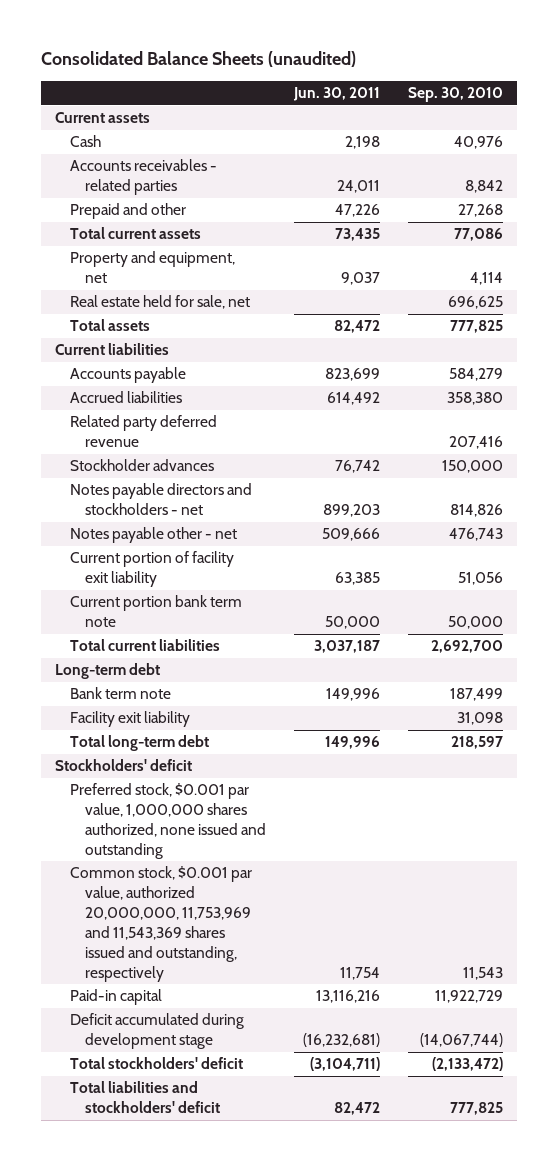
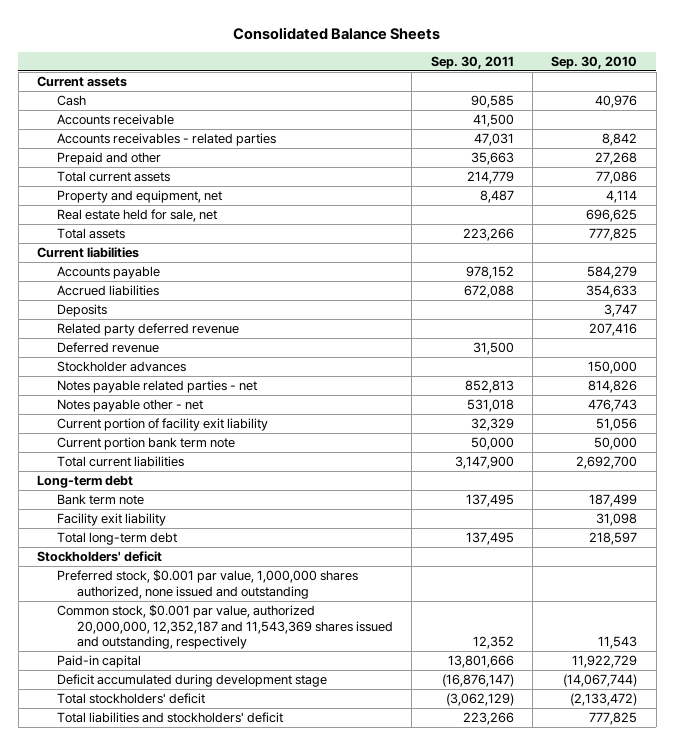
[40,50,356,67] Consolidated Balance Sheets (unaudited) -> [233,26,441,40] Consolidated Balance Sheets
[292,87,380,102] Jun. 30, 2011 -> none
none -> [430,55,514,69] Sep. 30, 2011
none -> [57,114,175,126] Accounts receivable
[446,392,503,406] 358,380 -> [586,285,638,299] 354,633
none -> [57,304,108,318] Deposits
none -> [57,342,160,354] Deferred revenue
[69,483,252,516] Notes payable directors and stockholders - net -> [57,380,258,394] Notes payable related parties - net
[69,866,252,982] Common stock, $0.001 par value, authorized 20,000,000, 11,753,969 and 11,543,369 shares issued and outstanding, respectively -> [57,604,394,650] Common stock, $0.001 par value, authorized 20,000,000, 12,352,187 and 11,543,369 shares issued and outstanding, respectively

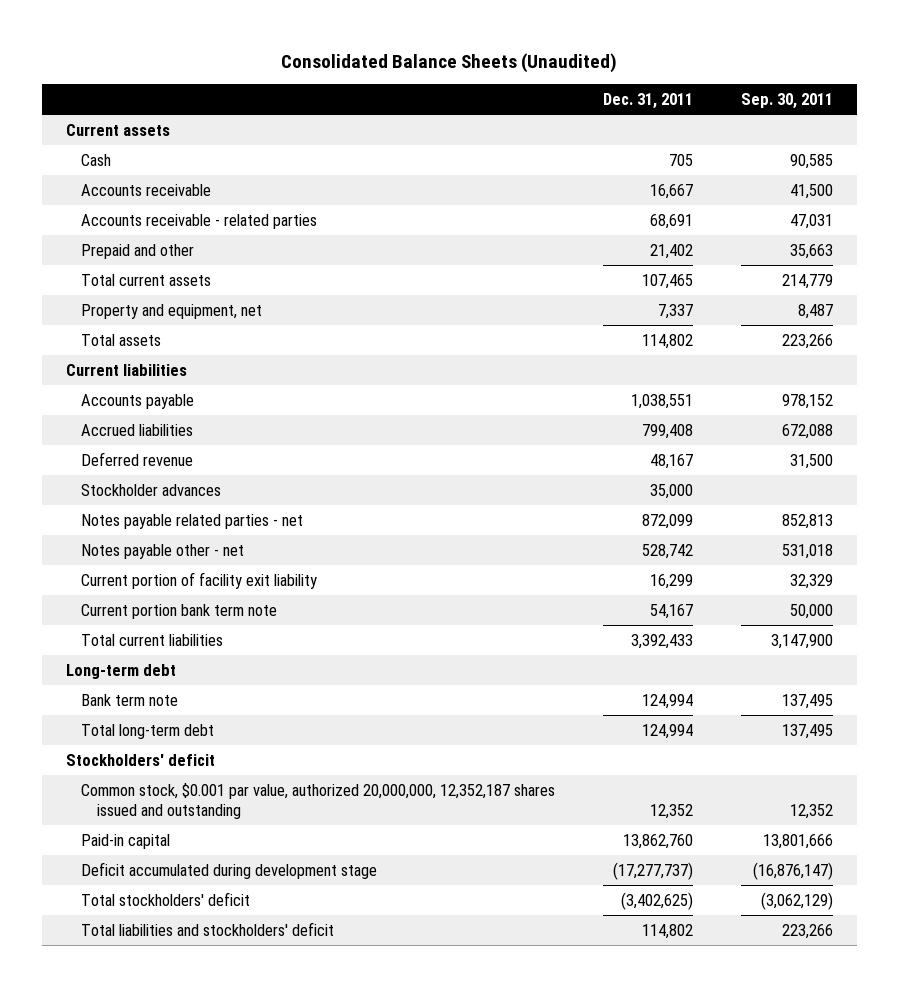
[233,26,441,40] Consolidated Balance Sheets -> [281,52,618,73] Consolidated Balance Sheets (Unaudited)
[551,55,638,69] Sep. 30, 2010 -> none
none -> [603,93,694,110] Dec. 31, 2011
[57,133,277,147] Accounts receivables - related parties -> [81,213,318,229] Accounts receivable - related parties
[57,209,218,223] Real estate held for sale, net -> none
[57,304,108,318] Deposits -> none
[57,323,240,337] Related party deferred revenue -> none
[57,513,167,527] Facility exit liability -> none
[57,569,359,599] Preferred stock, $0.001 par value, 1,000,000 shares authorized, none issued and outstanding -> none
[57,604,394,650] Common stock, $0.001 par value, authorized 20,000,000, 12,352,187 and 11,543,369 shares issued and outstanding, respectively -> [81,782,556,819] Common stock, $0.001 par value, authorized 20,000,000, 12,352,187 shares issued and outstanding

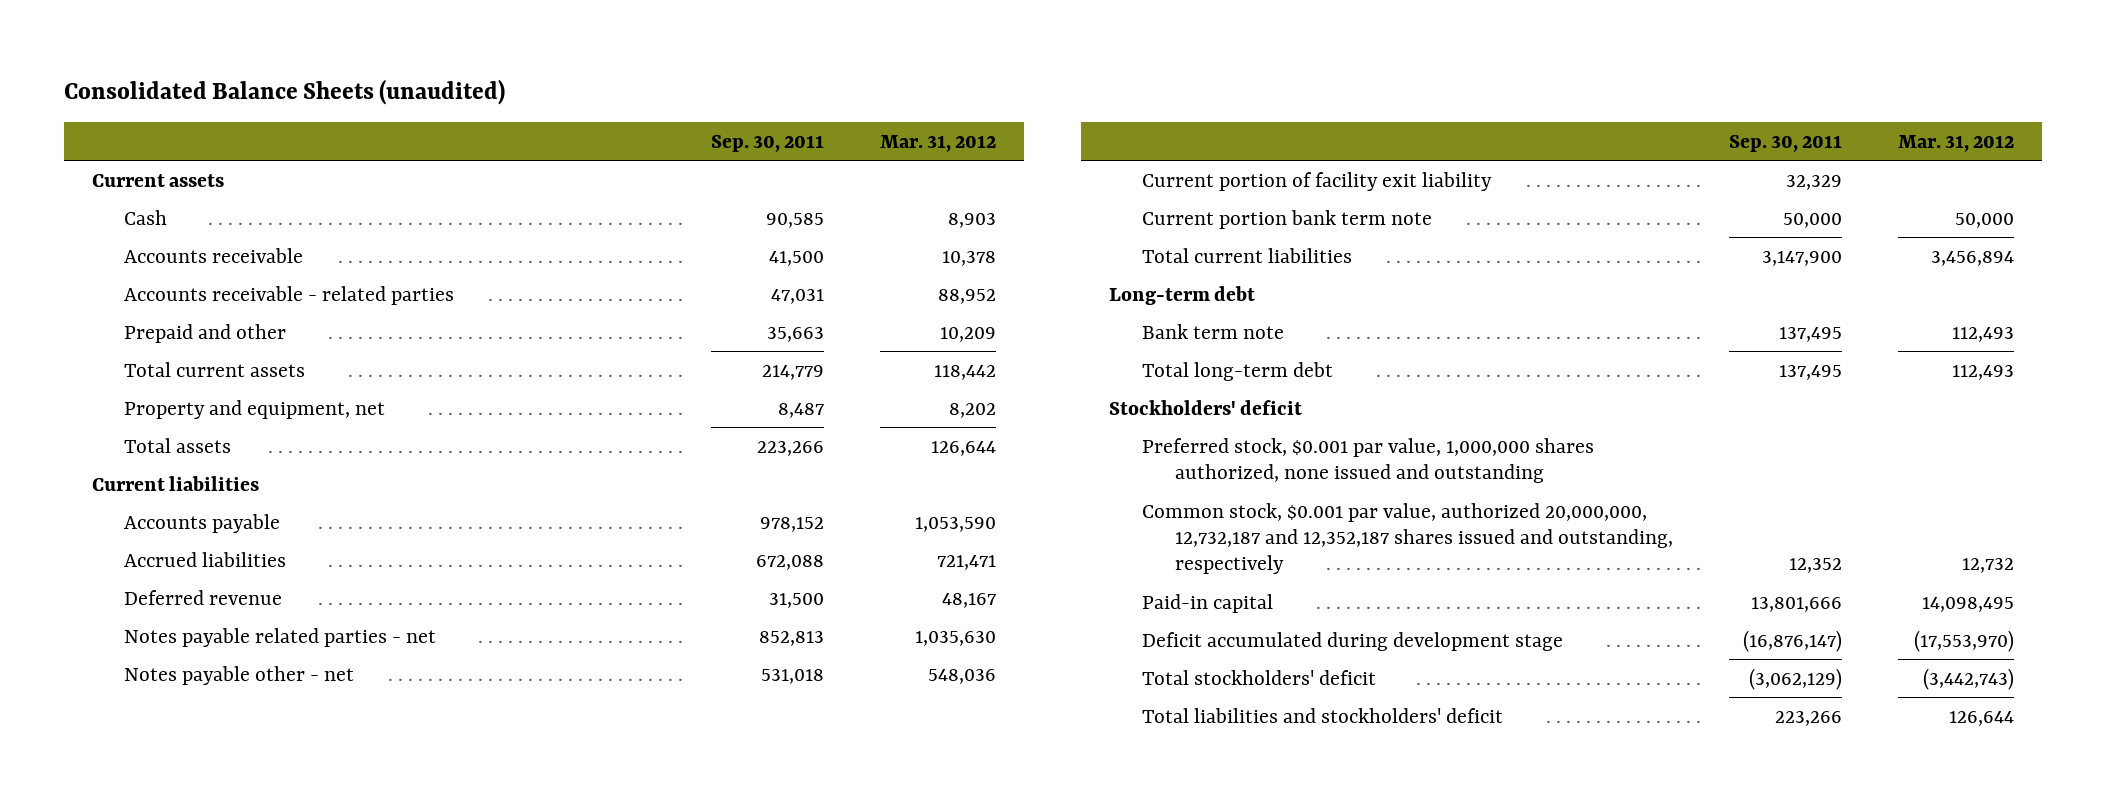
[281,52,618,73] Consolidated Balance Sheets (Unaudited) -> [63,79,505,106] Consolidated Balance Sheets (unaudited)
[603,93,694,110] Dec. 31, 2011 -> none
none -> [880,134,997,152] Mar. 31, 2012
[81,483,222,496] Stockholder advances -> none
none -> [1142,437,1595,484] Preferred stock, $0.001 par value, 1,000,000 shares authorized, none issued and outstanding
[81,782,556,819] Common stock, $0.001 par value, authorized 20,000,000, 12,352,187 shares issued and outstanding -> [1142,502,1673,575] Common stock, $0.001 par value, authorized 20,000,000, 12,732,187 and 12,352,187 shares issued and outstanding, respectively

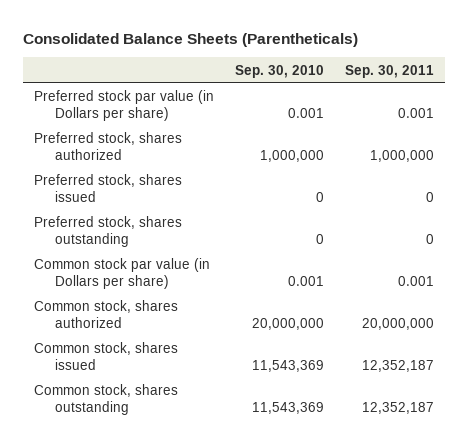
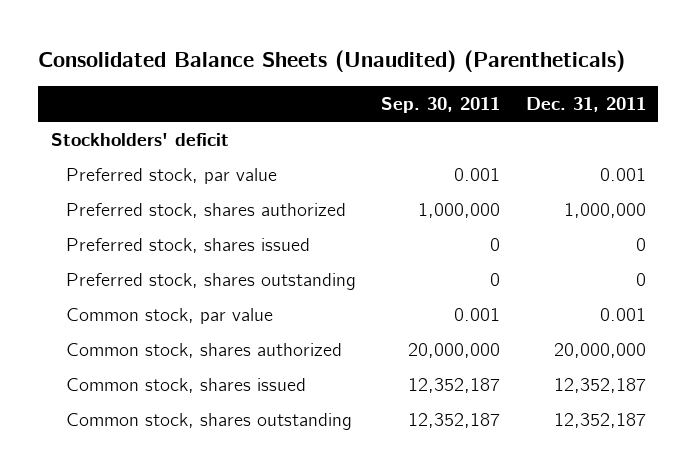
[23,33,359,48] Consolidated Balance Sheets (Parentheticals) -> [37,50,625,73] Consolidated Balance Sheets (Unaudited) (Parentheticals)
[234,64,324,78] Sep. 30, 2010 -> none
none -> [525,96,646,112] Dec. 31, 2011
none -> [50,133,229,147] Stockholders' deficit
[33,90,214,122] Preferred stock par value (in Dollars per share) -> [65,168,277,185] Preferred stock, par value
[33,258,210,290] Common stock par value (in Dollars per share) -> [65,308,273,325] Common stock, par value

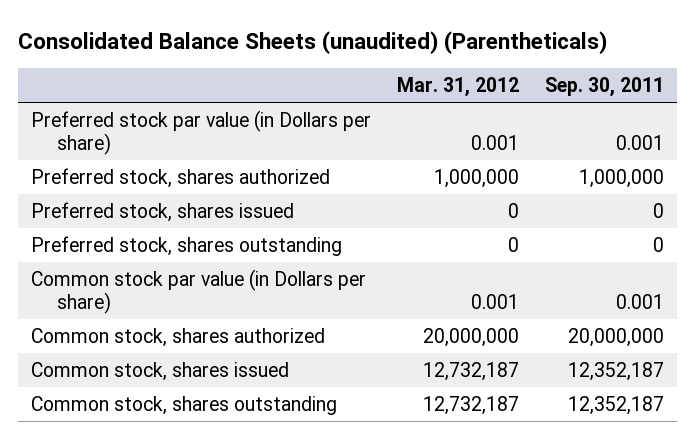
[37,50,625,73] Consolidated Balance Sheets (Unaudited) (Parentheticals) -> [18,30,608,54] Consolidated Balance Sheets (unaudited) (Parentheticals)
[525,96,646,112] Dec. 31, 2011 -> none
none -> [396,77,519,98] Mar. 31, 2012
[50,133,229,147] Stockholders' deficit -> none
[65,168,277,185] Preferred stock, par value -> [31,109,372,156] Preferred stock par value (in Dollars per share)
[65,308,273,325] Common stock, par value -> [31,268,367,315] Common stock par value (in Dollars per share)

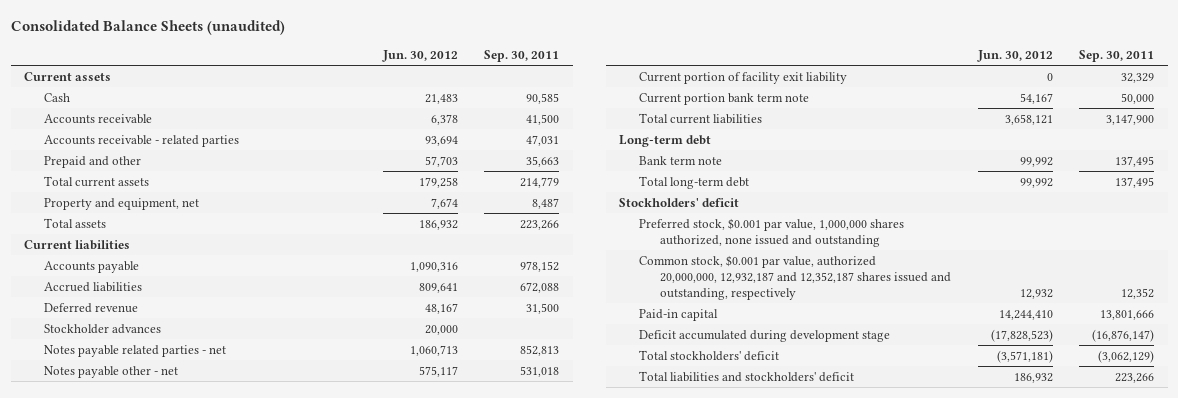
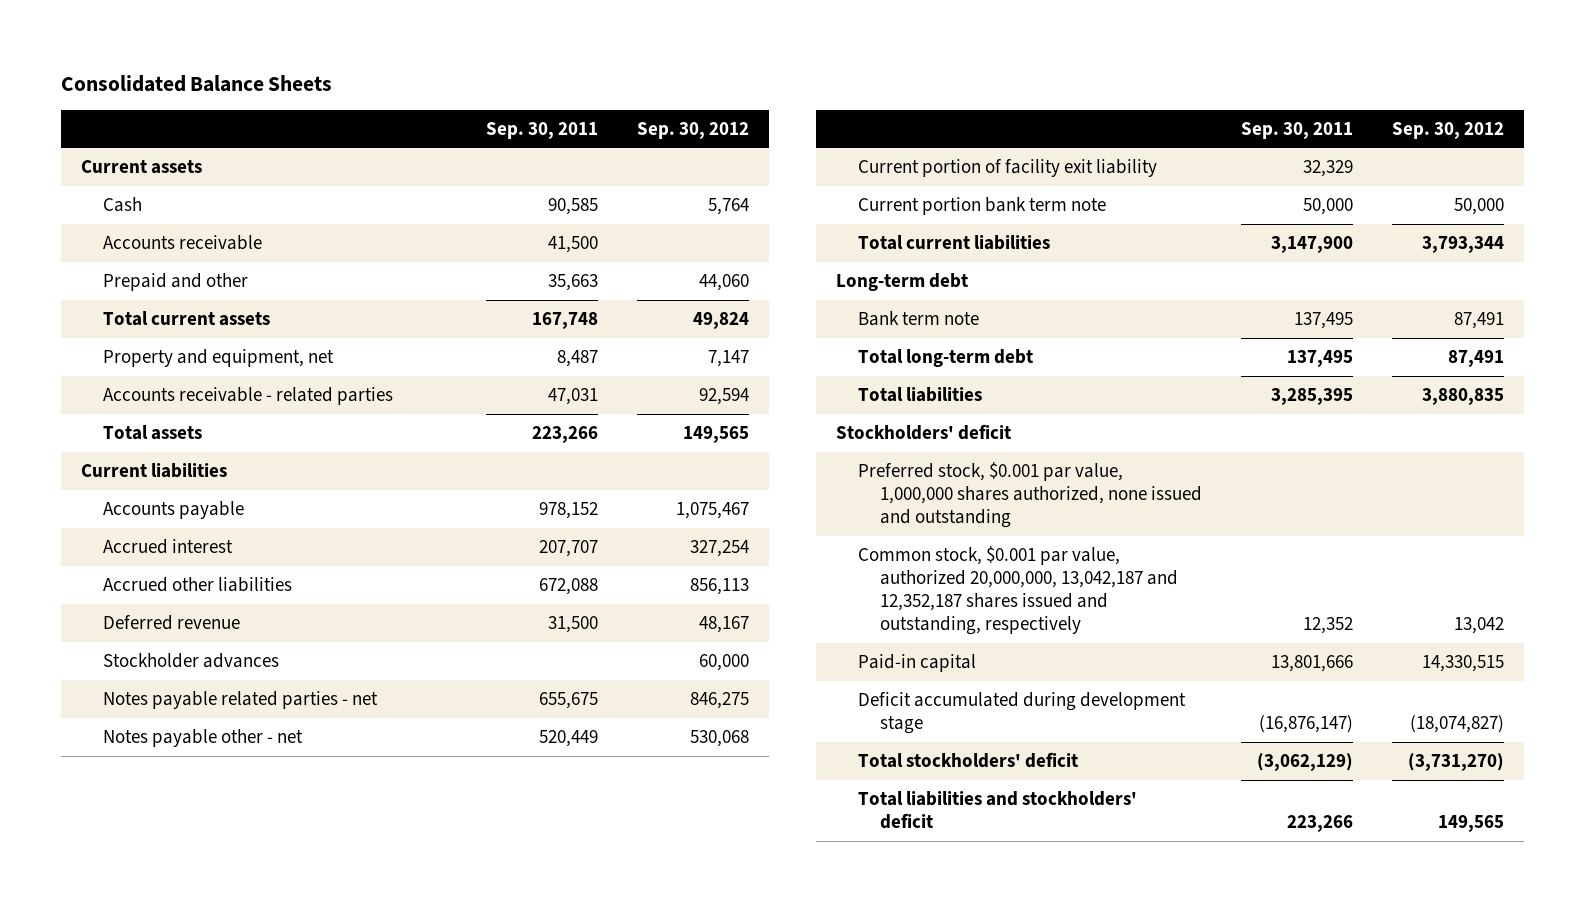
[10,20,285,36] Consolidated Balance Sheets (unaudited) -> [61,74,333,92] Consolidated Balance Sheets
[381,50,458,63] Jun. 30, 2012 -> none
none -> [637,121,750,139] Sep. 30, 2012
[520,176,560,188] 214,779 -> [531,312,598,330] 167,748
[44,134,240,147] Accounts receivable - related parties -> [102,387,393,406] Accounts receivable - related parties
none -> [102,539,233,555] Accrued interest
[44,281,143,292] Accrued liabilities -> [102,577,292,593] Accrued other liabilities
[520,344,560,356] 852,813 -> [538,692,598,710] 655,675
[520,365,560,377] 531,018 -> [538,730,598,748] 520,449
none -> [857,387,982,403] Total liabilities
[639,254,951,300] Common stock, $0.001 par value, authorized 20,000,000, 12,932,187 and 12,352,187 shares issued and outstanding, respectively -> [857,546,1178,636] Common stock, $0.001 par value, authorized 20,000,000, 13,042,187 and 12,352,187 shares issued and outstanding, respectively

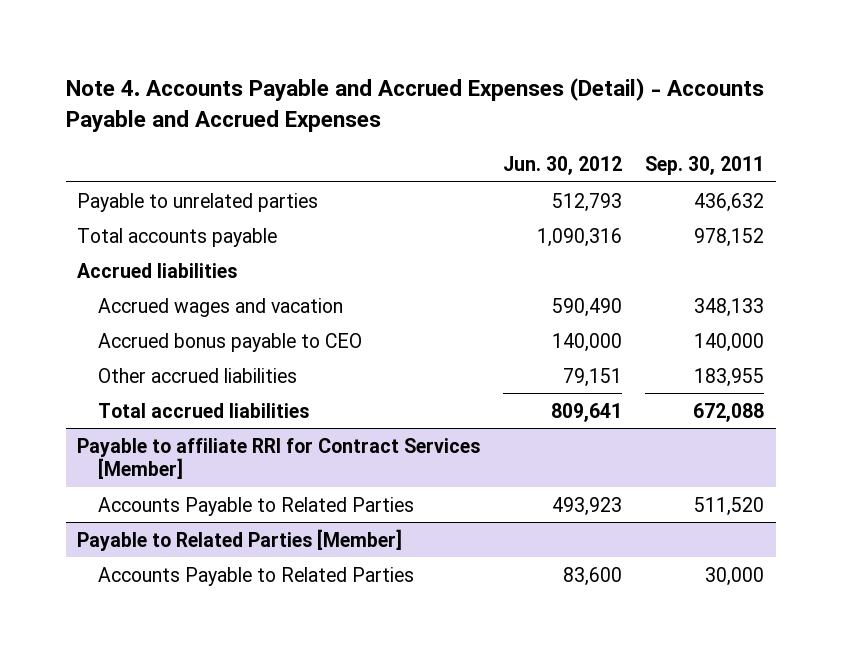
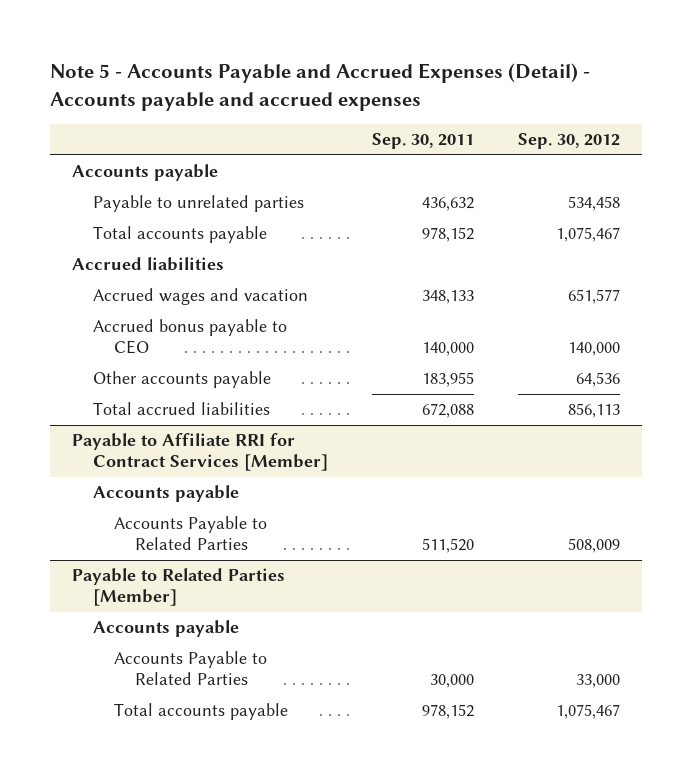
[65,78,764,132] Note 4. Accounts Payable and Accrued Expenses (Detail) - Accounts Payable and Accrued Expenses -> [50,63,591,112] Note 5 - Accounts Payable and Accrued Expenses (Detail) - Accounts payable and accrued expenses
[503,155,623,175] Jun. 30, 2012 -> none
none -> [518,133,621,150] Sep. 30, 2012
none -> [72,164,219,182] Accounts payable
[98,367,298,383] Other accrued liabilities -> [93,371,272,389] Other accounts payable
[77,437,481,479] Payable to affiliate RRI for Contract Services [Member] -> [72,433,329,472] Payable to Affiliate RRI for Contract Services [Member]
none -> [93,485,240,503] Accounts payable
none -> [93,620,240,638] Accounts payable
none -> [114,703,289,721] Total accounts payable

